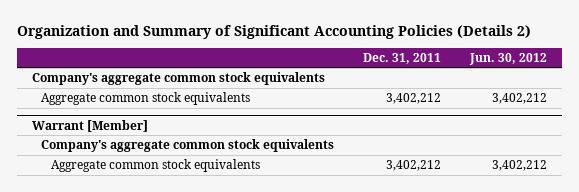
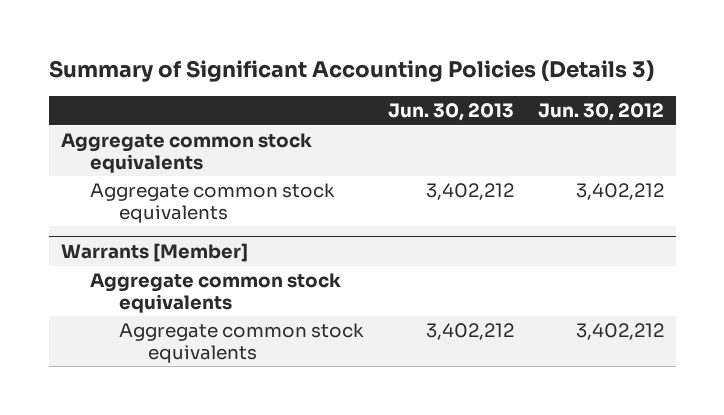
[16,24,531,39] Organization and Summary of Significant Accounting Policies (Details 2) -> [48,60,654,83] Summary of Significant Accounting Policies (Details 3)
[363,52,442,64] Dec. 31, 2011 -> none
none -> [387,103,514,122] Jun. 30, 2013
[31,72,325,86] Company's aggregate common stock equivalents -> [60,133,312,173] Aggregate common stock equivalents
[31,119,148,132] Warrant [Member] -> [60,242,248,262] Warrants [Member]
[41,139,335,153] Company's aggregate common stock equivalents -> [89,273,341,313] Aggregate common stock equivalents

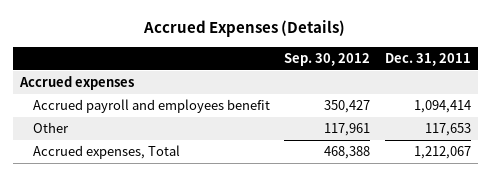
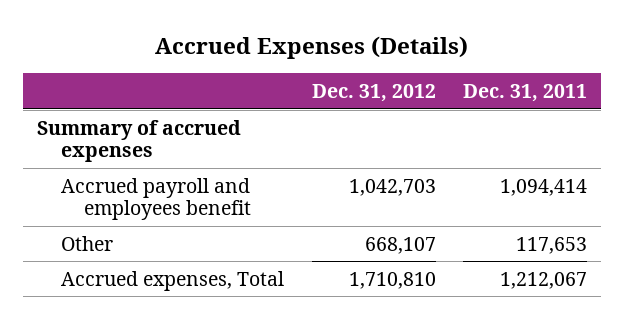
[284,52,371,66] Sep. 30, 2012 -> none
none -> [311,83,436,102] Dec. 31, 2012
[19,76,135,91] Accrued expenses -> [37,119,242,163] Summary of accrued expenses

